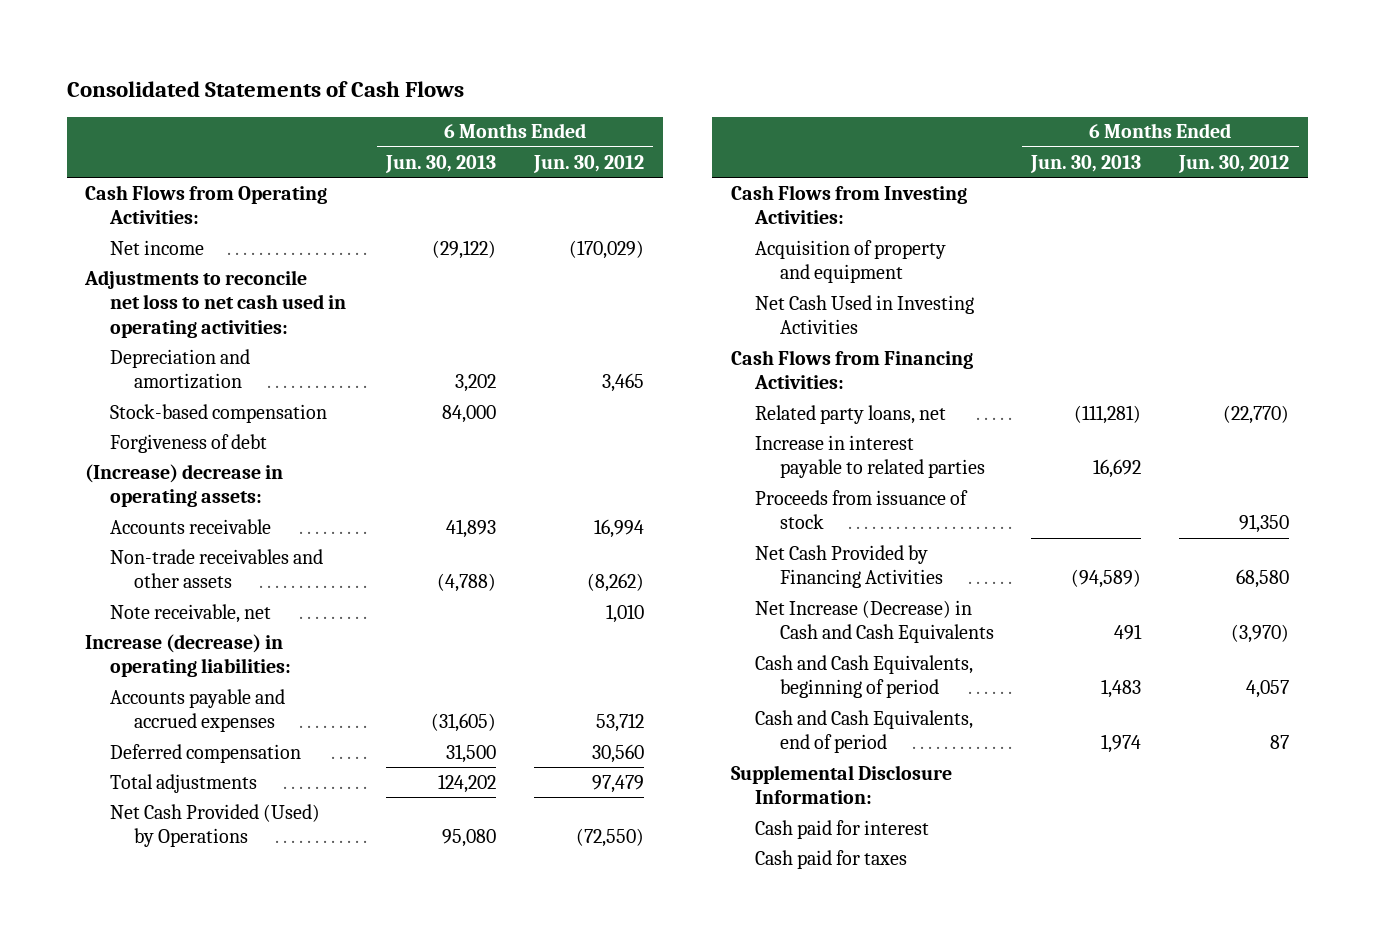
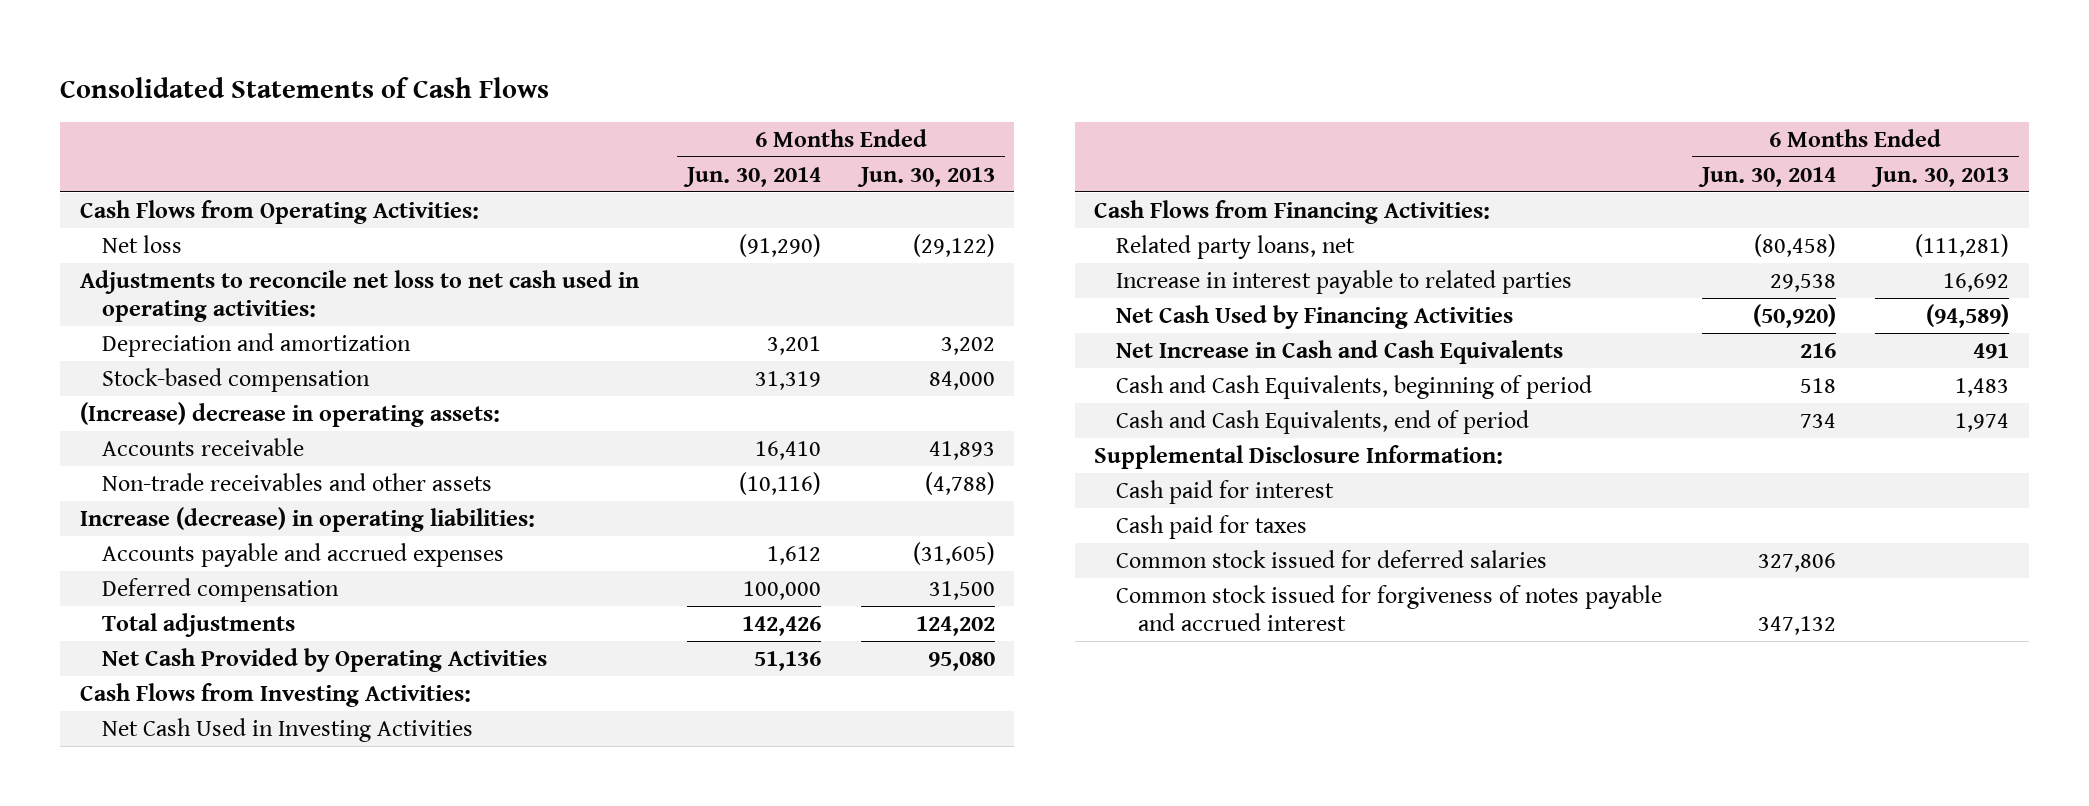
[532,154,644,173] Jun. 30, 2012 -> none
none -> [683,166,822,187] Jun. 30, 2014
[109,239,204,255] Net income -> [101,234,182,253] Net loss
[109,433,267,453] Forgiveness of debt -> none
[109,603,271,623] Note receivable, net -> none
[109,803,320,848] Net Cash Provided (Used) by Operations -> [101,647,547,672] Net Cash Provided by Operating Activities
[755,239,947,284] Acquisition of property and equipment -> none
[755,489,969,530] Proceeds from issuance of stock -> none
[755,544,943,589] Net Cash Provided by Financing Activities -> [1116,304,1514,329] Net Cash Used by Financing Activities
[755,599,994,644] Net Increase (Decrease) in Cash and Cash Equivalents -> [1116,339,1564,364] Net Increase in Cash and Cash Equivalents
none -> [1116,549,1548,568] Common stock issued for deferred salaries
none -> [1116,584,1663,631] Common stock issued for forgiveness of notes payable and accrued interest

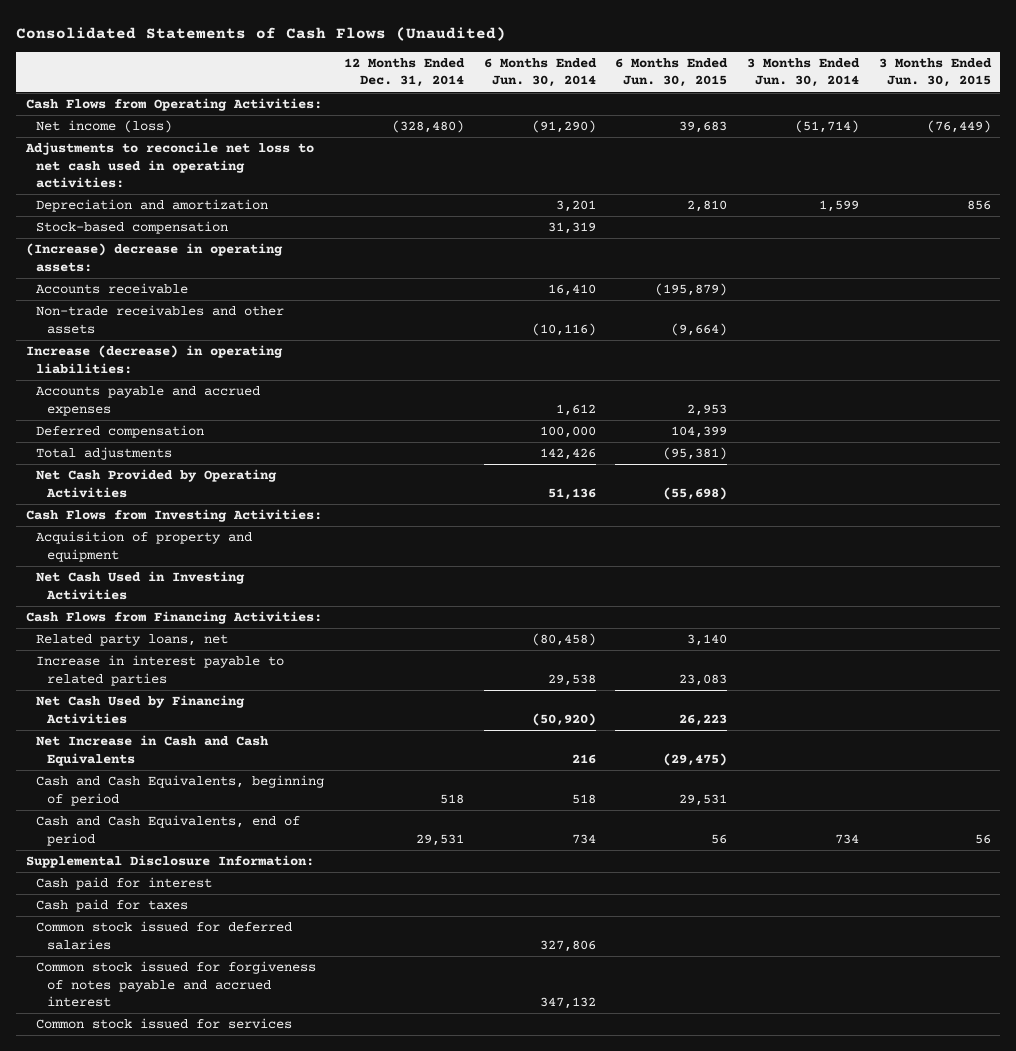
[60,76,550,98] Consolidated Statements of Cash Flows -> [15,26,506,41] Consolidated Statements of Cash Flows (Unaudited)
[856,166,995,187] Jun. 30, 2013 -> none
none -> [343,57,465,88] 12 Months Ended Dec. 31, 2014
none -> [615,57,729,88] 6 Months Ended Jun. 30, 2015
none -> [746,57,860,88] 3 Months Ended Jun. 30, 2014
none -> [878,57,992,88] 3 Months Ended Jun. 30, 2015
[101,234,182,253] Net loss -> [36,120,173,134] Net income (loss)
none -> [36,531,253,562] Acquisition of property and equipment
none -> [36,1018,293,1030] Common stock issued for services

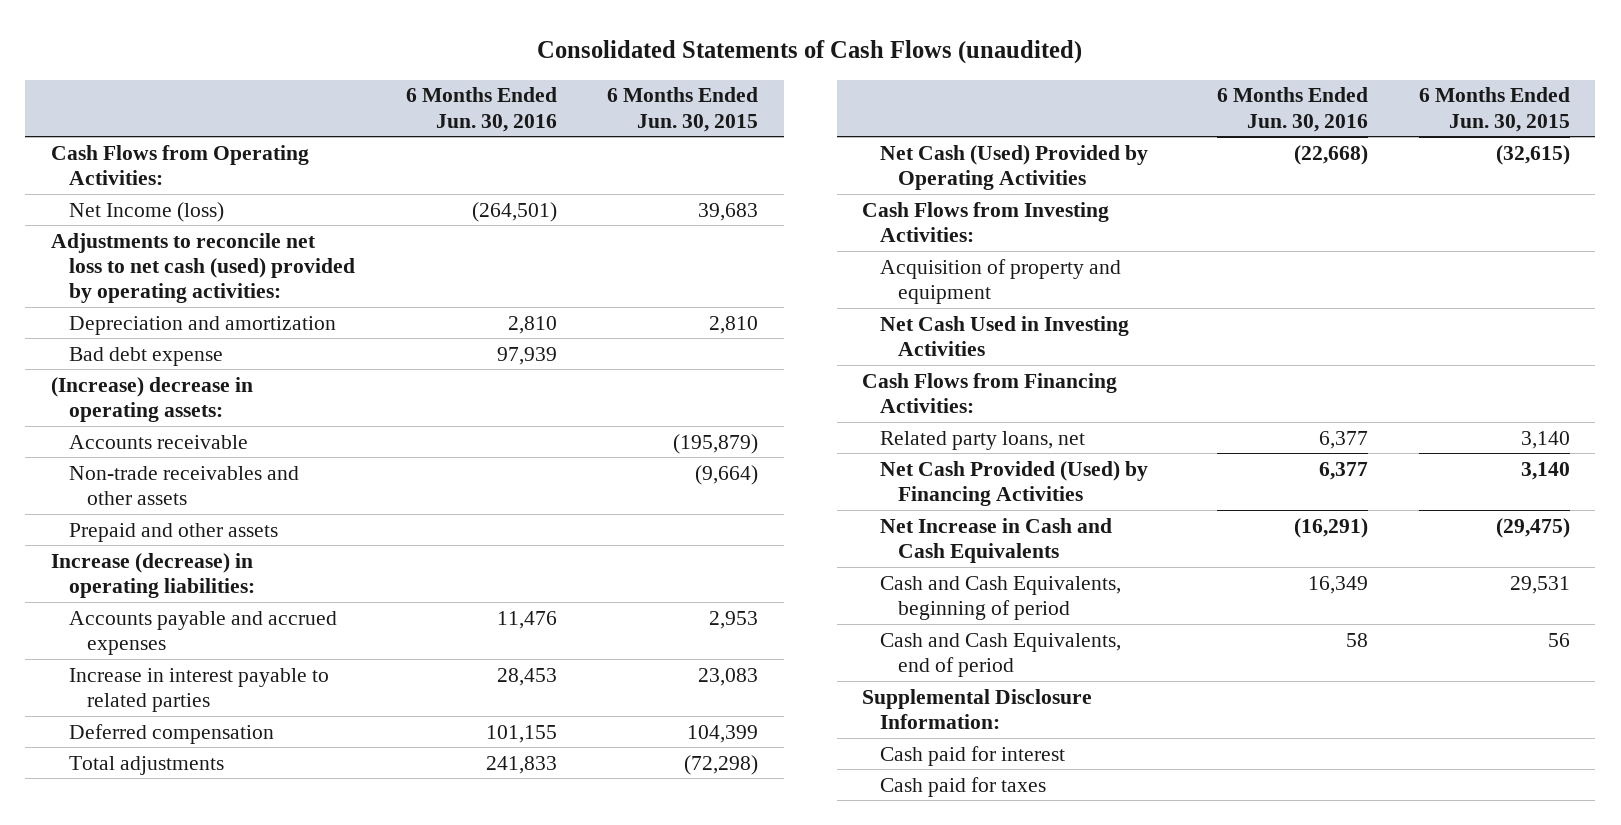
[15,26,506,41] Consolidated Statements of Cash Flows (Unaudited) -> [537,40,1083,65] Consolidated Statements of Cash Flows (unaudited)
[343,57,465,88] 12 Months Ended Dec. 31, 2014 -> none
[483,57,597,88] 6 Months Ended Jun. 30, 2014 -> none
[746,57,860,88] 3 Months Ended Jun. 30, 2014 -> none
[878,57,992,88] 3 Months Ended Jun. 30, 2015 -> none
none -> [405,87,557,132] 6 Months Ended Jun. 30, 2016
[36,120,173,134] Net income (loss) -> [68,201,224,222] Net Income (loss)
[24,142,314,189] Adjustments to reconcile net loss to net cash used in operating activities: -> [50,232,355,304] Adjustments to reconcile net loss to net cash (used) provided by operating activities:
[36,221,229,235] Stock-based compensation -> none
none -> [68,346,223,366] Bad debt expense
none -> [68,522,278,542] Prepaid and other assets
[36,655,285,686] Increase in interest payable to related parties -> [68,667,329,712] Increase in interest payable to related parties
[663,447,728,461] (95,381) -> [684,754,759,775] (72,298)
[36,469,278,498] Net Cash Provided by Operating Activities -> [880,144,1149,190] Net Cash (Used) Provided by Operating Activities
[663,486,728,500] (55,698) -> [1495,144,1570,165] (32,615)
[36,695,246,724] Net Cash Used by Financing Activities -> [880,460,1149,506] Net Cash Provided (Used) by Financing Activities
[679,713,728,726] 26,223 -> [1520,461,1570,480] 3,140
[36,921,293,950] Common stock issued for deferred salaries -> none
[36,961,317,1008] Common stock issued for forgiveness of notes payable and accrued interest -> none
[36,1018,293,1030] Common stock issued for services -> none

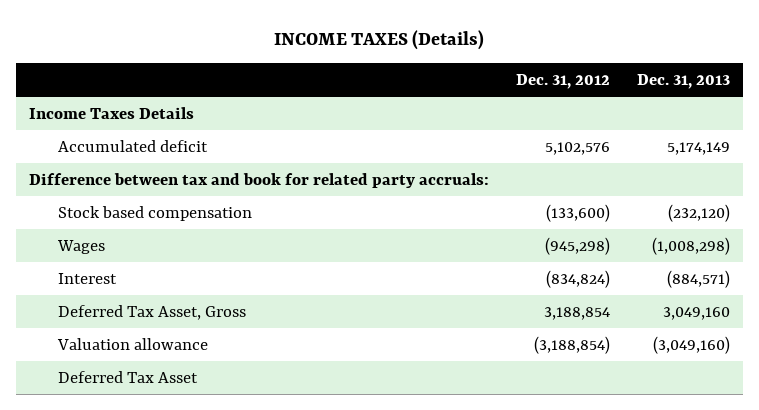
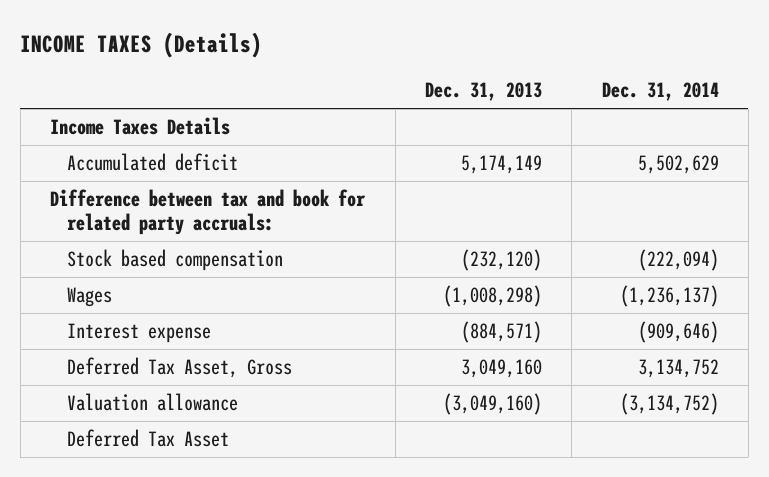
[515,73,610,89] Dec. 31, 2012 -> none
none -> [601,82,719,102] Dec. 31, 2014
[57,272,117,284] Interest -> [66,323,211,344] Interest expense

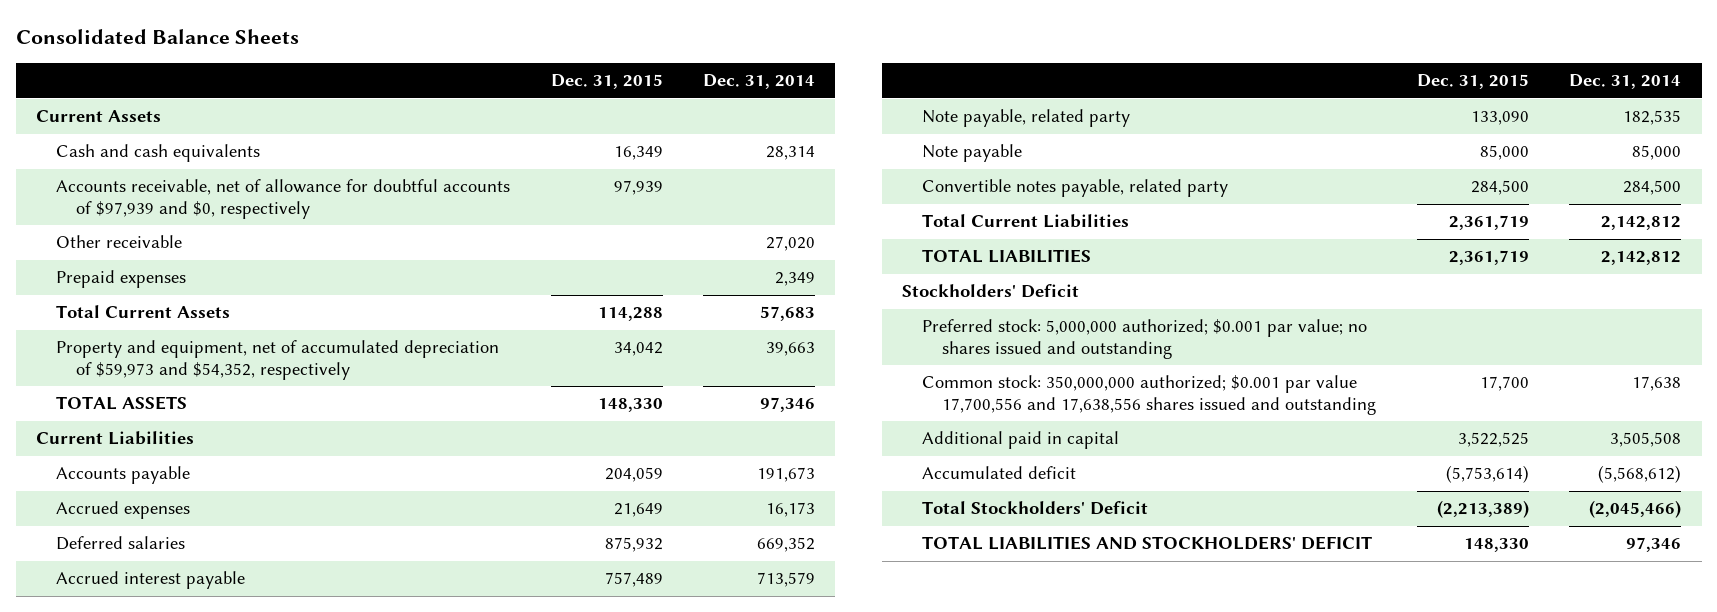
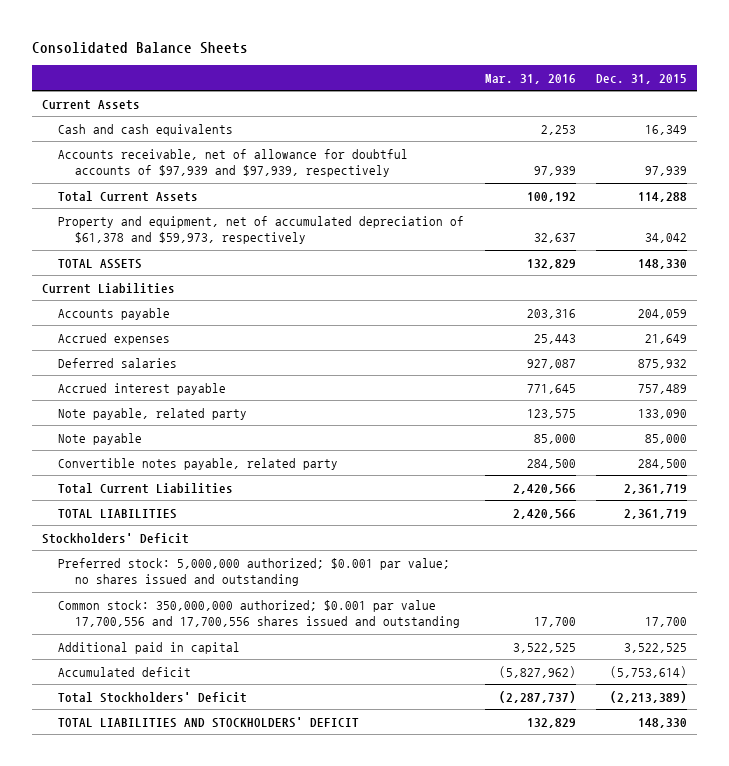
[703,74,816,90] Dec. 31, 2014 -> none
none -> [484,73,576,84] Mar. 31, 2016
[55,235,182,249] Other receivable -> none
[55,270,186,289] Prepaid expenses -> none
[55,179,510,219] Accounts receivable, net of allowance for doubtful accounts of $97,939 and $0, respectively -> [58,148,409,178] Accounts receivable, net of allowance for doubtful accounts of $97,939 and $97,939, respectively
[55,340,499,380] Property and equipment, net of accumulated depreciation of $59,973 and $54,352, respectively -> [58,215,465,245] Property and equipment, net of accumulated depreciation of $61,378 and $59,973, respectively
[922,375,1377,415] Common stock: 350,000,000 authorized; $0.001 par value 17,700,556 and 17,638,556 shares issued and outstanding -> [58,599,460,629] Common stock: 350,000,000 authorized; $0.001 par value 17,700,556 and 17,700,556 shares issued and outstanding

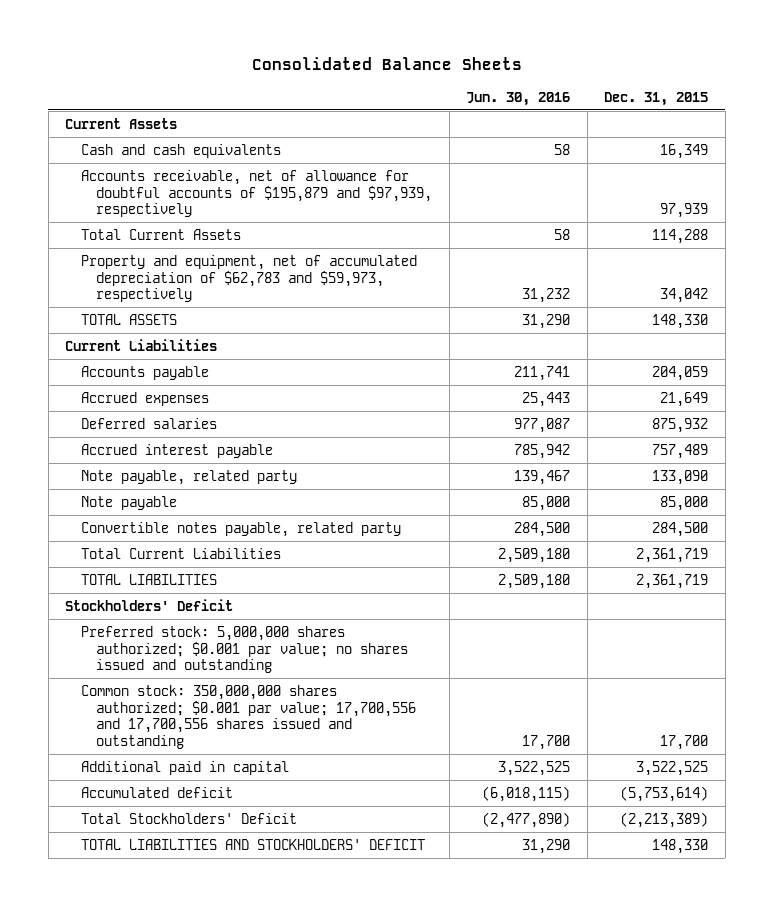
[484,73,576,84] Mar. 31, 2016 -> none
none -> [466,91,571,106] Jun. 30, 2016
[58,148,409,178] Accounts receivable, net of allowance for doubtful accounts of $97,939 and $97,939, respectively -> [80,169,433,218] Accounts receivable, net of allowance for doubtful accounts of $195,879 and $97,939, respectively
[58,215,465,245] Property and equipment, net of accumulated depreciation of $61,378 and $59,973, respectively -> [80,254,417,303] Property and equipment, net of accumulated depreciation of $62,783 and $59,973, respectively
[58,557,451,587] Preferred stock: 5,000,000 authorized; $0.001 par value; no shares issued and outstanding -> [80,625,409,674] Preferred stock: 5,000,000 shares authorized; $0.001 par value; no shares issued and outstanding
[58,599,460,629] Common stock: 350,000,000 authorized; $0.001 par value 17,700,556 and 17,700,556 shares issued and outstanding -> [80,684,417,750] Common stock: 350,000,000 shares authorized; $0.001 par value; 17,700,556 and 17,700,556 shares issued and outstanding

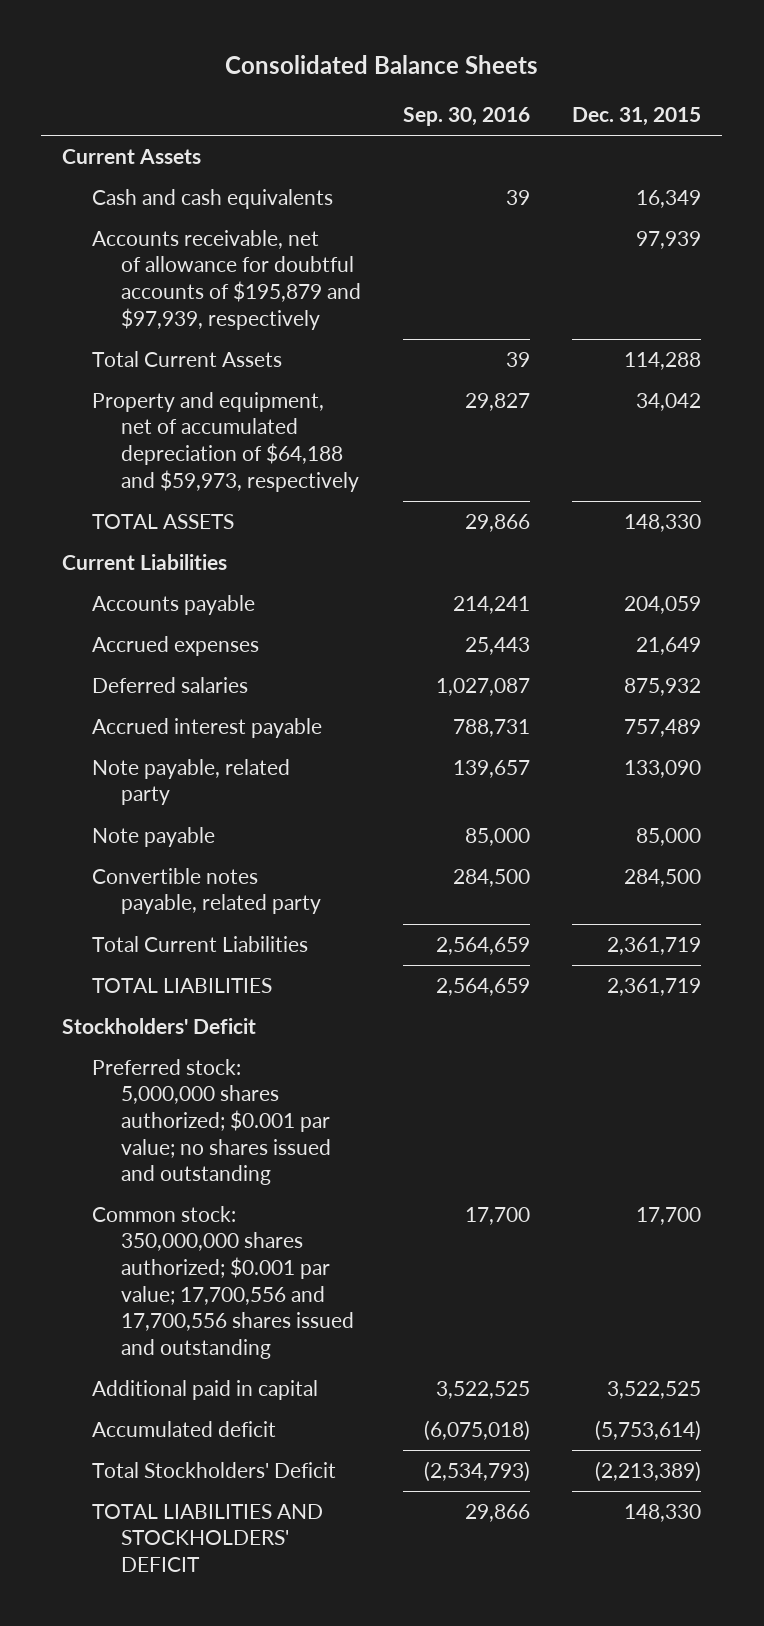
[466,91,571,106] Jun. 30, 2016 -> none
none -> [403,107,531,127] Sep. 30, 2016
[80,254,417,303] Property and equipment, net of accumulated depreciation of $62,783 and $59,973, respectively -> [91,391,359,492] Property and equipment, net of accumulated depreciation of $64,188 and $59,973, respectively

